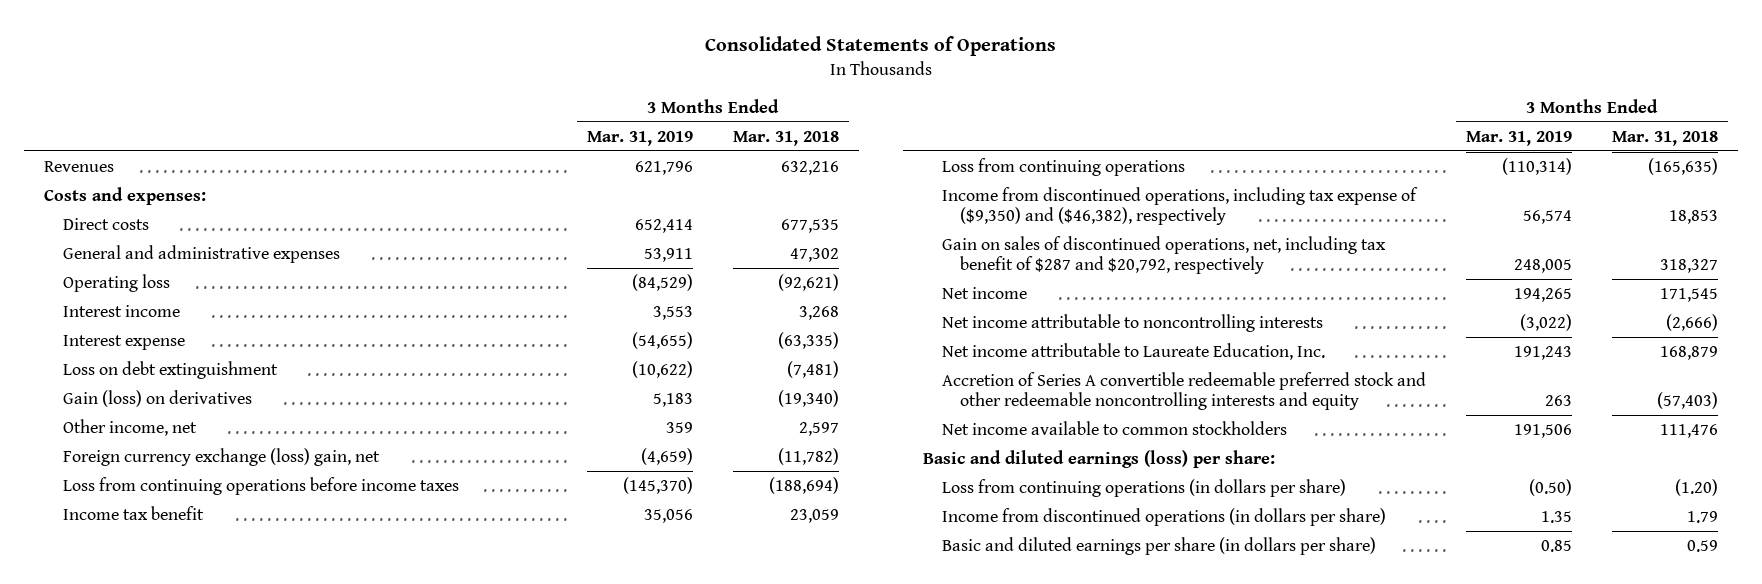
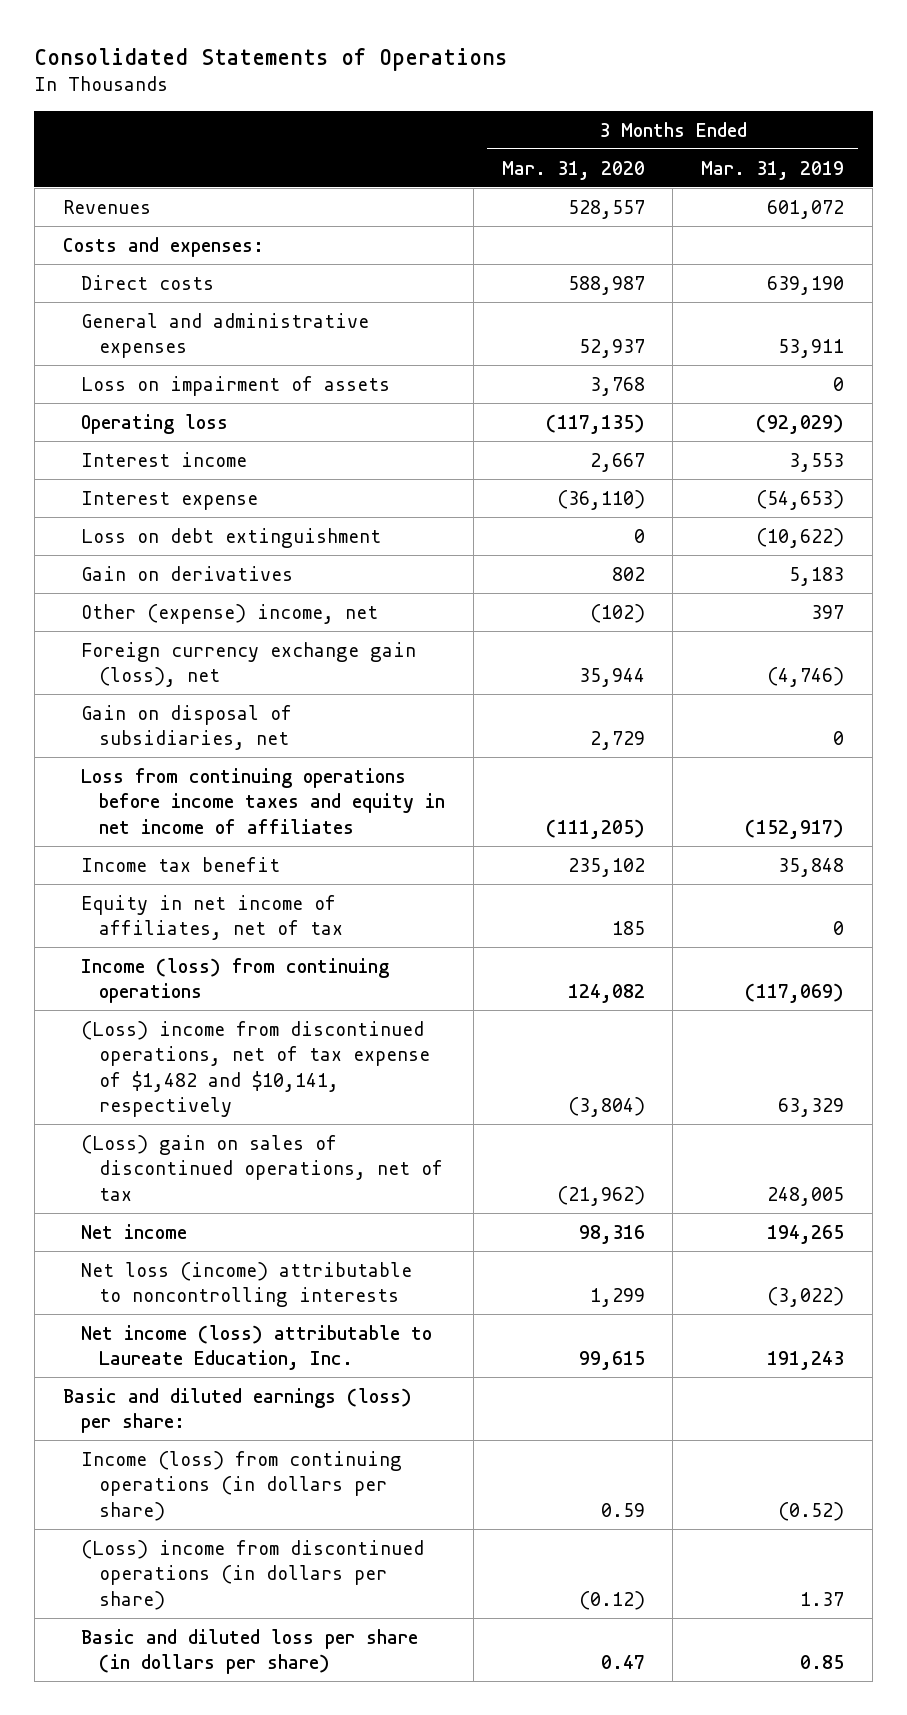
[733,130,840,146] Mar. 31, 2018 -> none
none -> [501,160,645,180] Mar. 31, 2020
[634,160,693,175] 621,796 -> [767,199,845,219] 601,072
[634,218,693,233] 652,414 -> [767,275,845,295] 639,190
none -> [80,375,390,396] Loss on impairment of assets
[631,273,693,291] (84,529) -> [756,413,845,434] (92,029)
[631,331,693,349] (54,655) -> [756,489,845,510] (54,653)
[62,389,252,407] Gain (loss) on derivatives -> [80,565,293,581] Gain on derivatives
[62,418,197,436] Other income, net -> [80,603,378,624] Other (expense) income, net
[665,421,693,433] 359 -> [811,604,845,619] 397
[62,447,380,466] Foreign currency exchange (loss) gain, net -> [80,641,416,688] Foreign currency exchange gain (loss), net
[640,447,693,465] (4,659) -> [767,667,845,688] (4,746)
none -> [80,704,292,751] Gain on disposal of subsidiaries, net
[62,476,459,495] Loss from continuing operations before income taxes -> [80,767,445,834] Loss from continuing operations before income taxes and equity in net income of affiliates
[622,476,693,494] (145,370) -> [745,818,845,839] (152,917)
[643,508,693,523] 35,056 -> [778,857,845,877] 35,848
none -> [80,894,343,941] Equity in net income of affiliates, net of tax
[941,157,1185,176] Loss from continuing operations -> [80,957,389,1004] Income (loss) from continuing operations
[1501,157,1572,175] (110,314) -> [745,983,845,1004] (117,069)
[941,186,1418,226] Income from discontinued operations, including tax expense of ($9,350) and ($46,382), respectively -> [80,1020,430,1117] (Loss) income from discontinued operations, net of tax expense of $1,482 and $10,141, respectively
[1522,210,1572,225] 56,574 -> [778,1097,845,1117] 63,329
[941,235,1386,275] Gain on sales of discontinued operations, net, including tax benefit of $287 and $20,792, respectively -> [80,1134,443,1201] (Loss) gain on sales of discontinued operations, net of tax
[941,371,1426,411] Accretion of Series A convertible redeemable preferred stock and other redeemable noncontrolling interests and equity -> none
[941,420,1287,435] Net income available to common stockholders -> none
[941,313,1323,332] Net income attributable to noncontrolling interests -> [80,1261,412,1308] Net loss (income) attributable to noncontrolling interests
[941,342,1325,360] Net income attributable to Laureate Education, Inc. -> [80,1324,432,1371] Net income (loss) attributable to Laureate Education, Inc.
[941,478,1346,497] Loss from continuing operations (in dollars per share) -> [80,1450,402,1521] Income (loss) from continuing operations (in dollars per share)
[1528,478,1572,496] (0.50) -> [778,1501,845,1521] (0.52)
[941,507,1386,526] Income from discontinued operations (in dollars per share) -> [80,1539,424,1610] (Loss) income from discontinued operations (in dollars per share)
[1540,510,1572,523] 1.35 -> [800,1591,845,1606] 1.37
[941,536,1376,555] Basic and diluted earnings per share (in dollars per share) -> [80,1628,418,1675] Basic and diluted loss per share (in dollars per share)

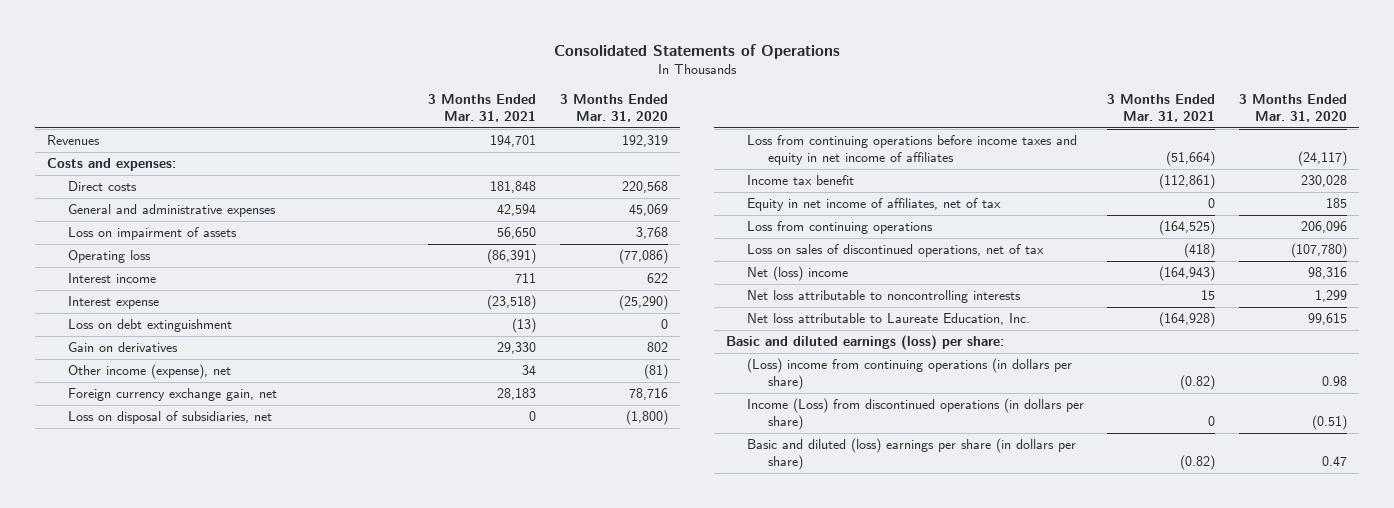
[701,160,845,180] Mar. 31, 2019 -> none
none -> [428,94,537,123] 3 Months Ended Mar. 31, 2021
[567,199,645,219] 528,557 -> [621,135,668,148] 192,319
[567,275,645,295] 588,987 -> [621,181,668,194] 220,568
[578,339,645,359] 52,937 -> [628,204,668,217] 45,069
[545,413,645,434] (117,135) -> [618,249,668,265] (77,086)
[589,452,645,472] 2,667 -> [646,273,668,284] 622
[556,489,645,510] (36,110) -> [618,295,668,311] (25,290)
[80,603,378,624] Other (expense) income, net -> [67,364,231,380] Other income (expense), net
[589,603,645,623] (102) -> [643,364,668,380] (81)
[80,641,416,688] Foreign currency exchange gain (loss), net -> [67,388,277,402] Foreign currency exchange gain, net
[578,668,645,688] 35,944 -> [628,388,668,401] 78,716
[80,704,292,751] Gain on disposal of subsidiaries, net -> [67,411,272,425] Loss on disposal of subsidiaries, net
[589,731,645,751] 2,729 -> [625,410,668,426] (1,800)
[545,818,645,839] (111,205) -> [1297,151,1347,167] (24,117)
[567,857,645,877] 235,102 -> [1300,175,1347,188] 230,028
[80,1020,430,1117] (Loss) income from discontinued operations, net of tax expense of $1,482 and $10,141, respectively -> none
[80,957,389,1004] Income (loss) from continuing operations -> [746,221,933,235] Loss from continuing operations
[567,984,645,1004] 124,082 -> [1300,221,1347,234] 206,096
[80,1134,443,1201] (Loss) gain on sales of discontinued operations, net of tax -> [746,244,1044,258] Loss on sales of discontinued operations, net of tax
[556,1185,645,1206] (21,962) -> [1290,243,1347,259] (107,780)
[80,1223,187,1239] Net income -> [746,266,848,282] Net (loss) income
[80,1261,412,1308] Net loss (income) attributable to noncontrolling interests -> [746,290,1021,304] Net loss attributable to noncontrolling interests
[80,1324,432,1371] Net income (loss) attributable to Laureate Education, Inc. -> [746,313,1030,326] Net loss attributable to Laureate Education, Inc.
[80,1450,402,1521] Income (loss) from continuing operations (in dollars per share) -> [746,358,1072,391] (Loss) income from continuing operations (in dollars per share)
[600,1502,645,1517] 0.59 -> [1321,376,1347,387] 0.98
[80,1539,424,1610] (Loss) income from discontinued operations (in dollars per share) -> [746,398,1084,431] Income (Loss) from discontinued operations (in dollars per share)
[578,1590,645,1610] (0.12) -> [1311,415,1347,431] (0.51)
[80,1628,418,1675] Basic and diluted loss per share (in dollars per share) -> [746,438,1076,471] Basic and diluted (loss) earnings per share (in dollars per share)

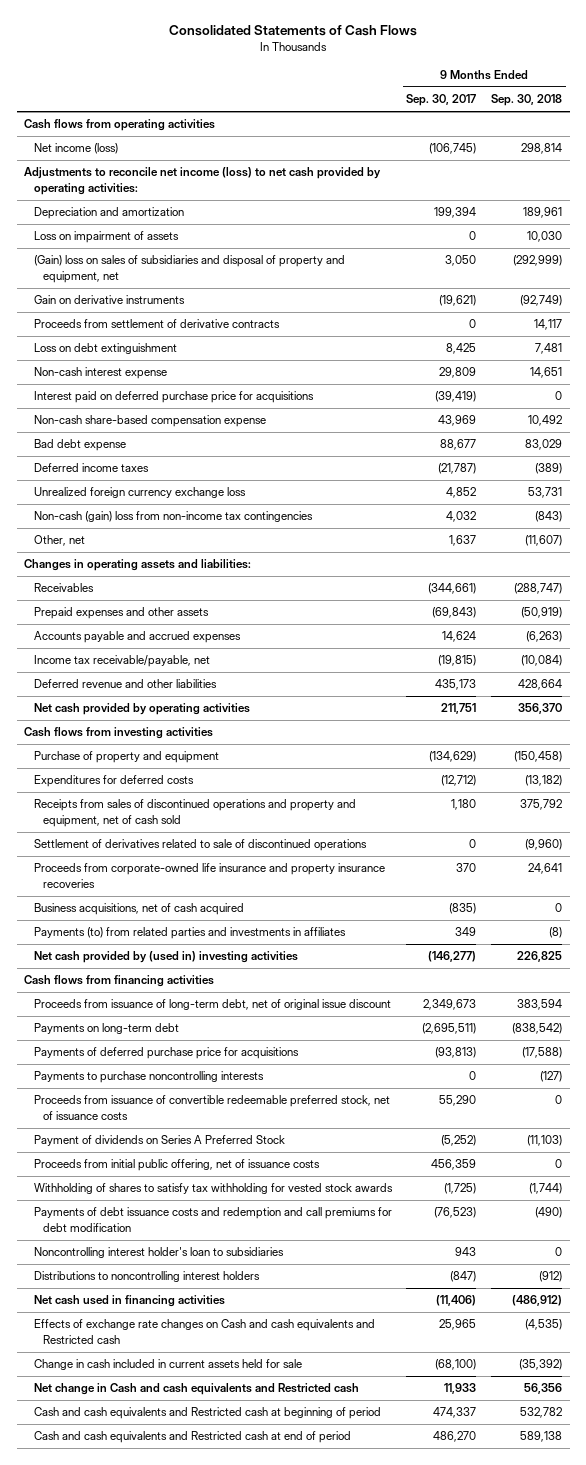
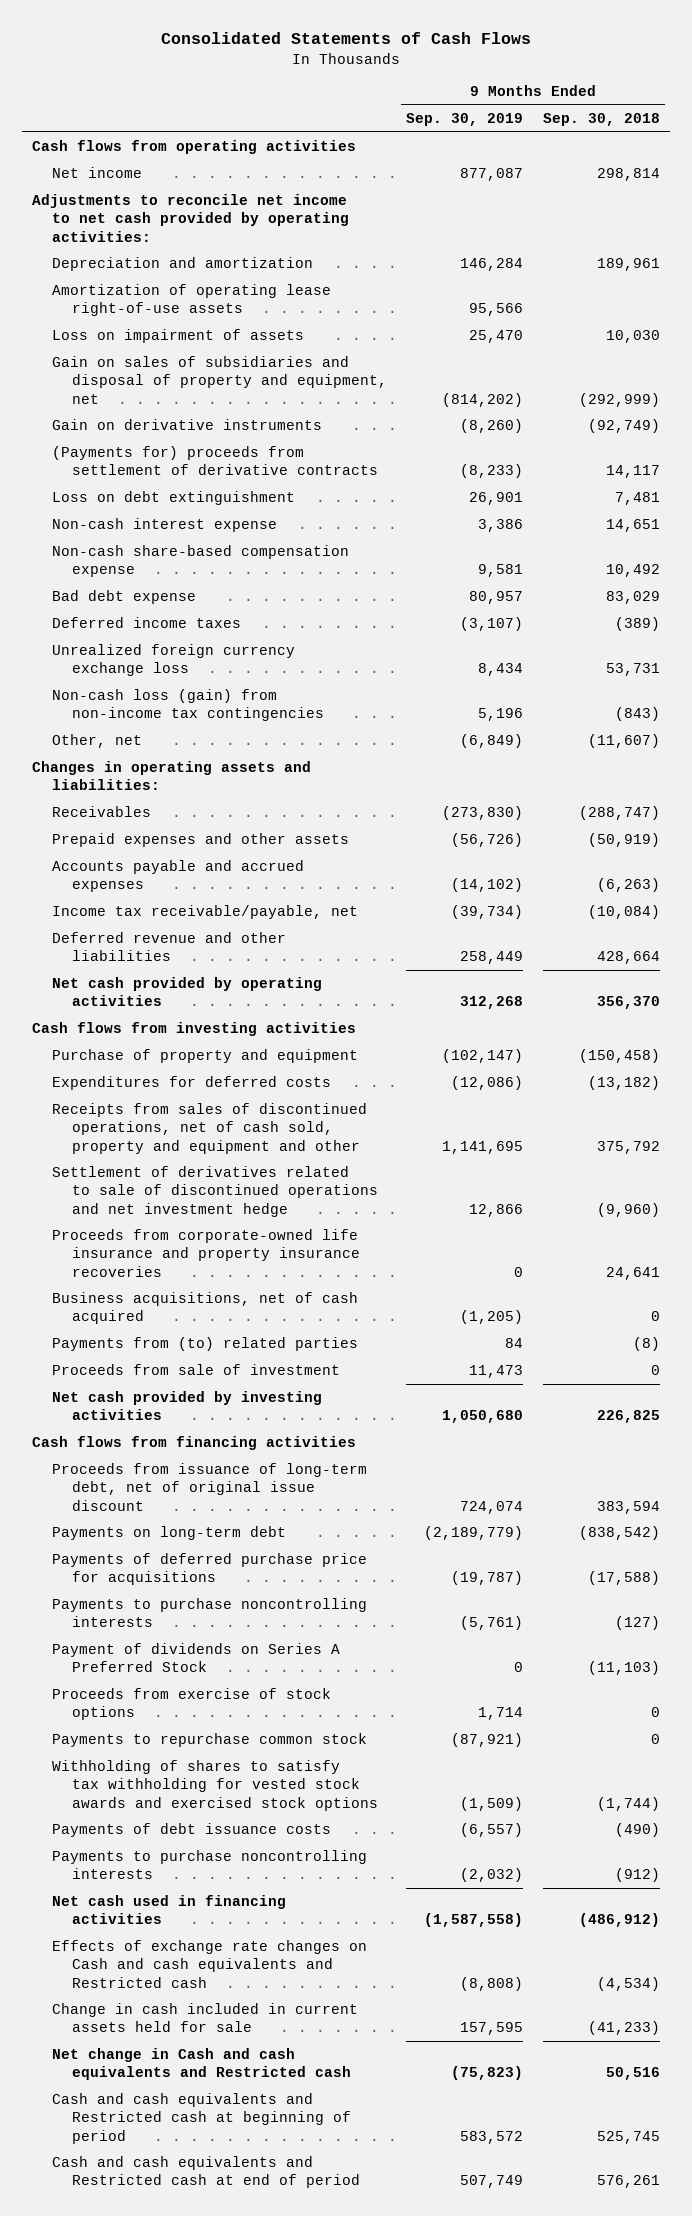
[406,94,477,107] Sep. 30, 2017 -> none
none -> [406,112,524,126] Sep. 30, 2019
[33,143,118,155] Net income (loss) -> [51,167,142,179] Net income
[23,167,381,195] Adjustments to reconcile net income (loss) to net cash provided by operating activities: -> [31,194,349,242] Adjustments to reconcile net income to net cash provided by operating activities:
none -> [51,284,331,317] Amortization of operating lease right-of-use assets
[33,255,345,283] (Gain) loss on sales of subsidiaries and disposal of property and equipment, net -> [51,356,387,404] Gain on sales of subsidiaries and disposal of property and equipment, net
[33,319,280,329] Proceeds from settlement of derivative contracts -> [51,446,378,476] (Payments for) proceeds from settlement of derivative contracts
[33,391,314,404] Interest paid on deferred purchase price for acquisitions -> none
[33,511,313,523] Non-cash (gain) loss from non-income tax contingencies -> [51,689,324,722] Non-cash loss (gain) from non-income tax contingencies
[33,799,356,827] Receipts from sales of discontinued operations and property and equipment, net of cash sold -> [51,1103,367,1154] Receipts from sales of discontinued operations, net of cash sold, property and equipment and other
[33,839,367,852] Settlement of derivatives related to sale of discontinued operations -> [51,1166,378,1217] Settlement of derivatives related to sale of discontinued operations and net investment hedge
[33,927,346,940] Payments (to) from related parties and investments in affiliates -> [51,1337,358,1352] Payments from (to) related parties
none -> [51,1364,340,1376] Proceeds from sale of investment
[33,951,298,964] Net cash provided by (used in) investing activities -> [51,1391,322,1421] Net cash provided by investing activities
[33,1095,390,1120] Proceeds from issuance of convertible redeemable preferred stock, net of issuance costs -> none
[33,1159,320,1172] Proceeds from initial public offering, net of issuance costs -> none
[33,1247,284,1259] Noncontrolling interest holder's loan to subsidiaries -> none
none -> [51,1688,331,1721] Proceeds from exercise of stock options
none -> [51,1733,367,1748] Payments to repurchase common stock
[33,1183,393,1195] Withholding of shares to satisfy tax withholding for vested stock awards -> [51,1760,378,1811] Withholding of shares to satisfy tax withholding for vested stock awards and exercised stock options
[33,1207,392,1232] Payments of debt issuance costs and redemption and call premiums for debt modification -> [51,1823,331,1838] Payments of debt issuance costs
[33,1271,260,1283] Distributions to noncontrolling interest holders -> [51,1850,367,1880] Payments to purchase noncontrolling interests
[525,1319,563,1331] (4,535) -> [596,1976,660,1991] (4,534)
[519,1359,563,1371] (35,392) -> [587,2021,660,2036] (41,233)
[524,1383,563,1395] 56,356 -> [605,2067,660,2081] 50,516
[520,1407,563,1419] 532,782 -> [596,2130,660,2144] 525,745
[520,1431,563,1443] 589,138 -> [596,2175,660,2189] 576,261

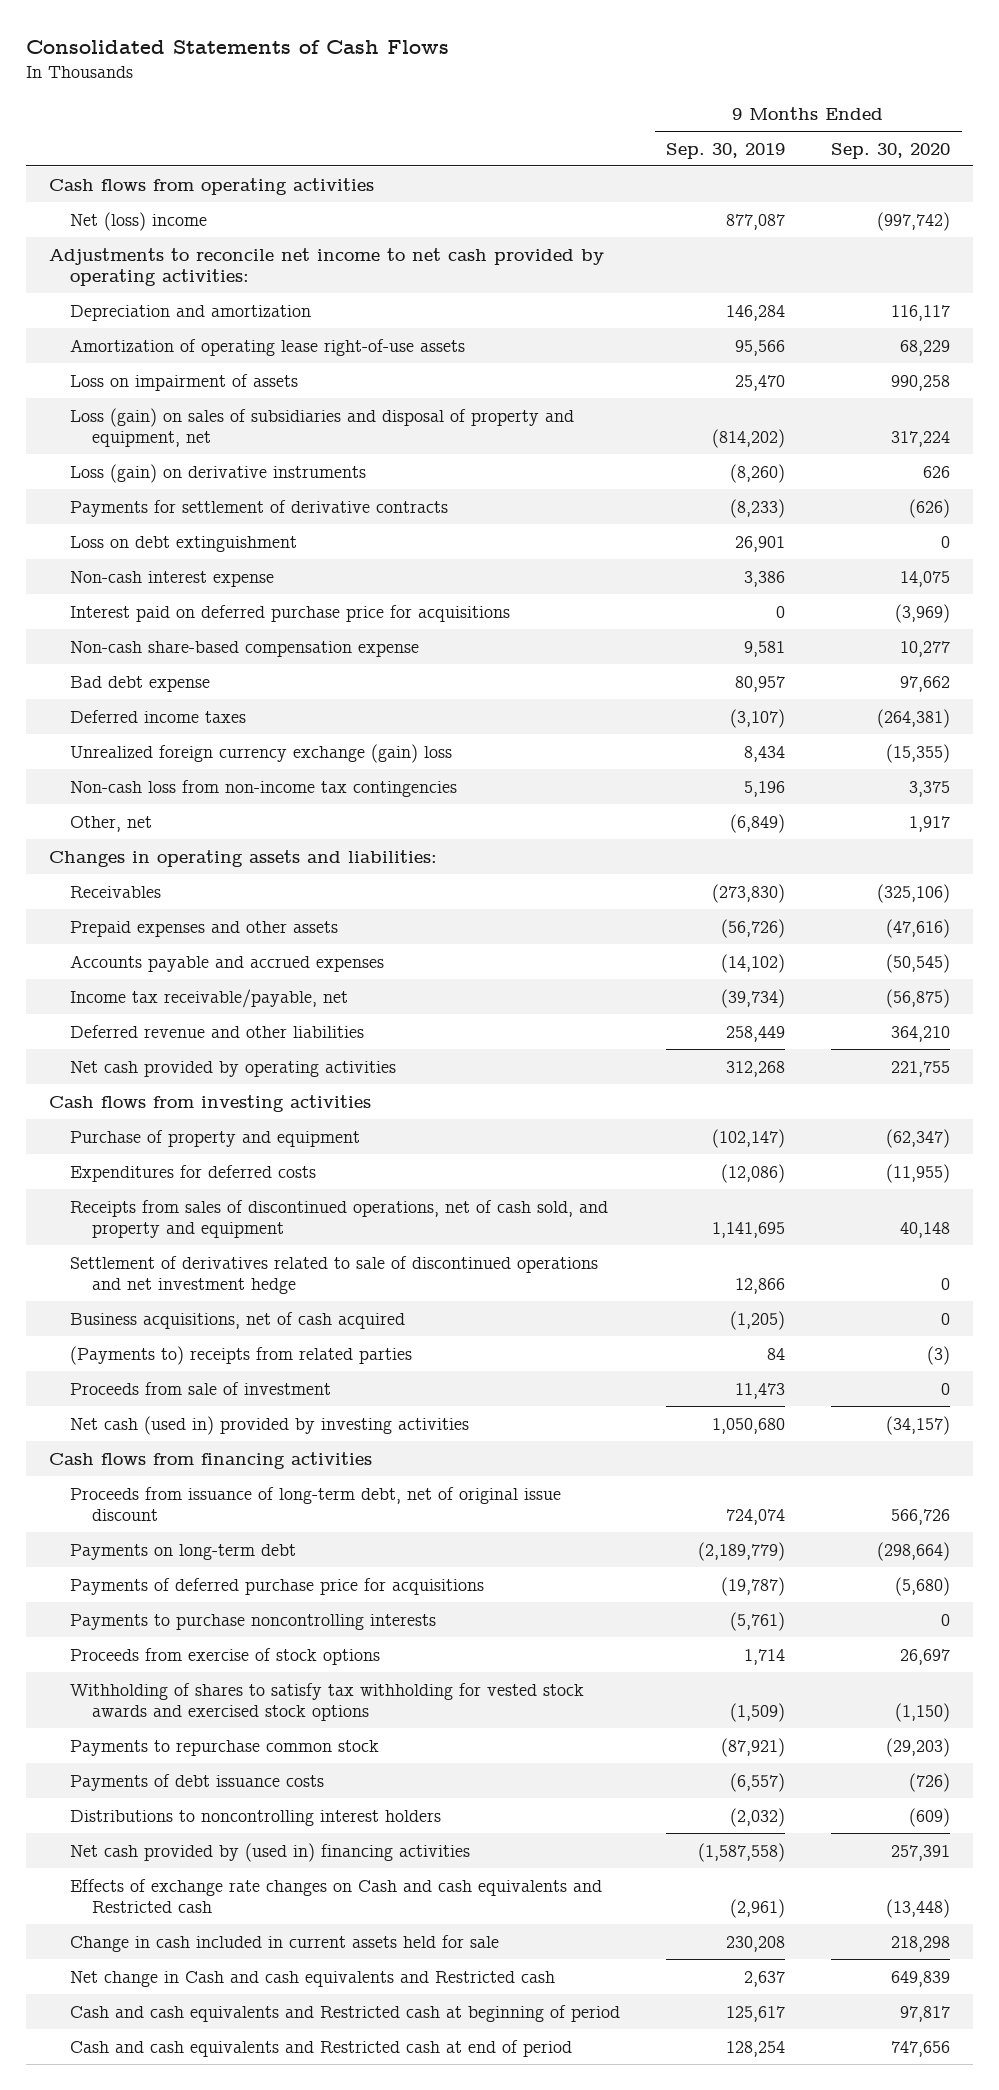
[542,112,660,126] Sep. 30, 2018 -> none
none -> [831,142,951,159] Sep. 30, 2020
[51,167,142,179] Net income -> [70,211,208,231] Net (loss) income
[51,356,387,404] Gain on sales of subsidiaries and disposal of property and equipment, net -> [70,407,575,448] Loss (gain) on sales of subsidiaries and disposal of property and equipment, net
[51,419,322,431] Gain on derivative instruments -> [70,463,367,483] Loss (gain) on derivative instruments
[51,446,378,476] (Payments for) proceeds from settlement of derivative contracts -> [70,499,449,517] Payments for settlement of derivative contracts
none -> [70,604,511,622] Interest paid on deferred purchase price for acquisitions
[51,644,295,677] Unrealized foreign currency exchange loss -> [70,743,453,763] Unrealized foreign currency exchange (gain) loss
[51,689,324,722] Non-cash loss (gain) from non-income tax contingencies -> [70,779,458,797] Non-cash loss from non-income tax contingencies
[51,1103,367,1154] Receipts from sales of discontinued operations, net of cash sold, property and equipment and other -> [70,1199,609,1239] Receipts from sales of discontinued operations, net of cash sold, and property and equipment
[51,1229,360,1277] Proceeds from corporate-owned life insurance and property insurance recoveries -> none
[51,1337,358,1352] Payments from (to) related parties -> [70,1345,413,1365] (Payments to) receipts from related parties
[51,1391,322,1421] Net cash provided by investing activities -> [70,1415,470,1435] Net cash (used in) provided by investing activities
[51,1643,340,1673] Payment of dividends on Series A Preferred Stock -> none
[51,1733,367,1748] Payments to repurchase common stock -> [70,1739,380,1756] Payments to repurchase common stock
[51,1850,367,1880] Payments to purchase noncontrolling interests -> [70,1809,442,1826] Distributions to noncontrolling interest holders
[51,1895,286,1925] Net cash used in financing activities -> [70,1842,471,1862] Net cash provided by (used in) financing activities
[460,1976,524,1991] (8,808) -> [730,1899,786,1919] (2,961)
[460,2022,524,2036] 157,595 -> [726,1935,786,1952] 230,208
[451,2066,524,2081] (75,823) -> [744,1970,786,1987] 2,637
[460,2130,524,2144] 583,572 -> [726,2005,786,2022] 125,617
[460,2175,524,2189] 507,749 -> [726,2040,786,2057] 128,254

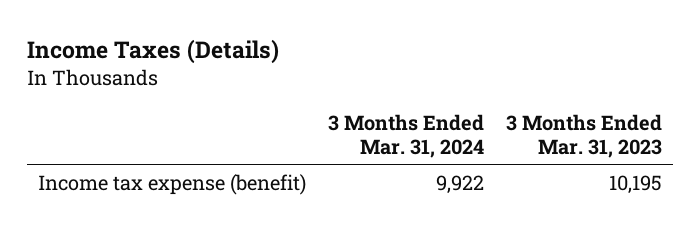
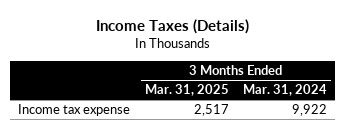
[506,113,663,158] 3 Months Ended Mar. 31, 2023 -> none
none -> [144,84,229,97] Mar. 31, 2025
[37,173,306,195] Income tax expense (benefit) -> [17,104,130,117] Income tax expense

